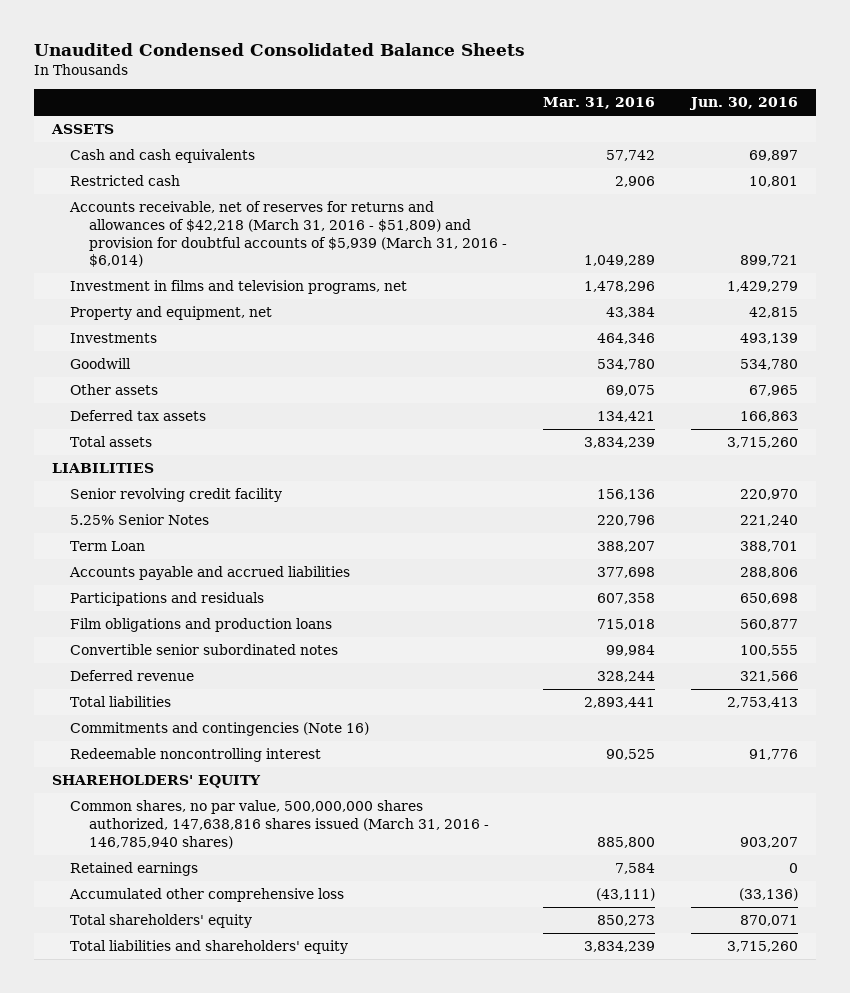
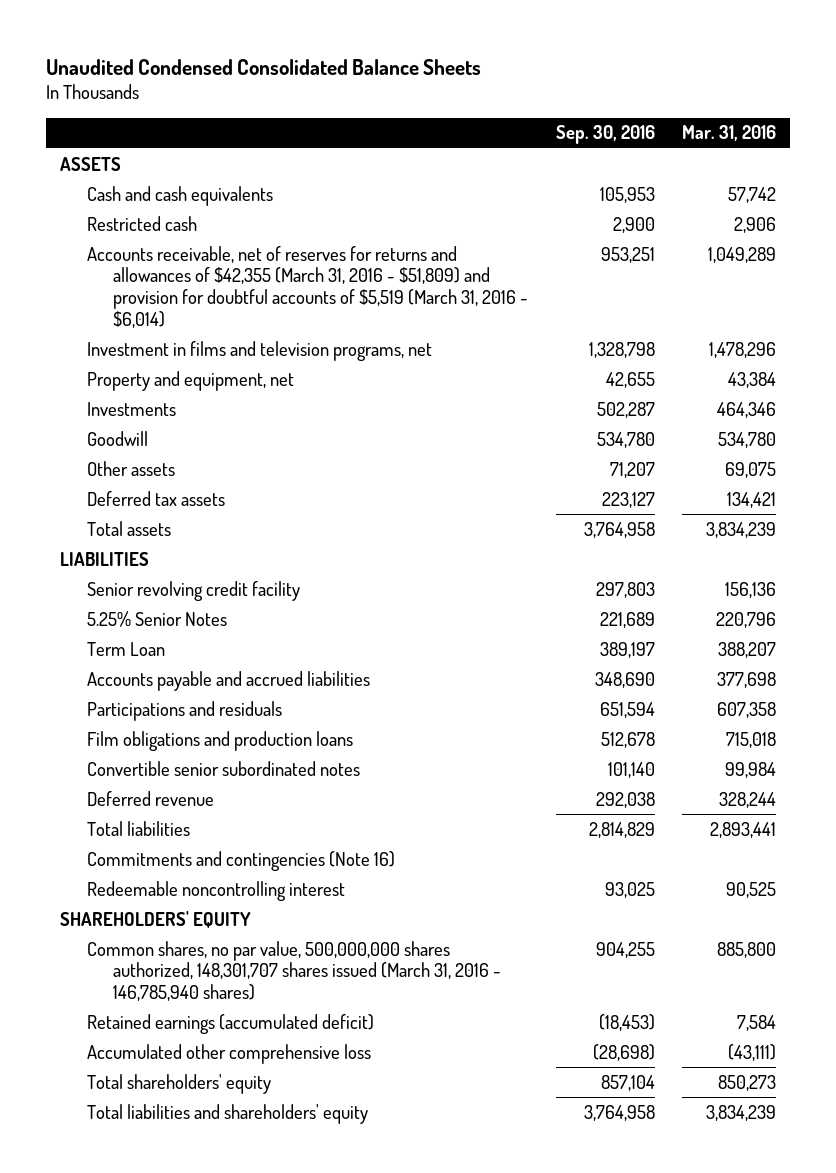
[688,97,798,111] Jun. 30, 2016 -> none
none -> [555,125,655,145] Sep. 30, 2016
[69,201,508,268] Accounts receivable, net of reserves for returns and allowances of $42,218 (March 31, 2016 - $51,809) and provision for doubtful accounts of $5,939 (March 31, 2016 - $6,014) -> [86,245,529,328] Accounts receivable, net of reserves for returns and allowances of $42,355 (March 31, 2016 - $51,809) and provision for doubtful accounts of $5,519 (March 31, 2016 - $6,014)
[70,800,490,849] Common shares, no par value, 500,000,000 shares authorized, 147,638,816 shares issued (March 31, 2016 - 146,785,940 shares) -> [86,940,502,1002] Common shares, no par value, 500,000,000 shares authorized, 148,301,707 shares issued (March 31, 2016 - 146,785,940 shares)
[70,862,199,877] Retained earnings -> [86,1013,374,1034] Retained earnings (accumulated deficit)

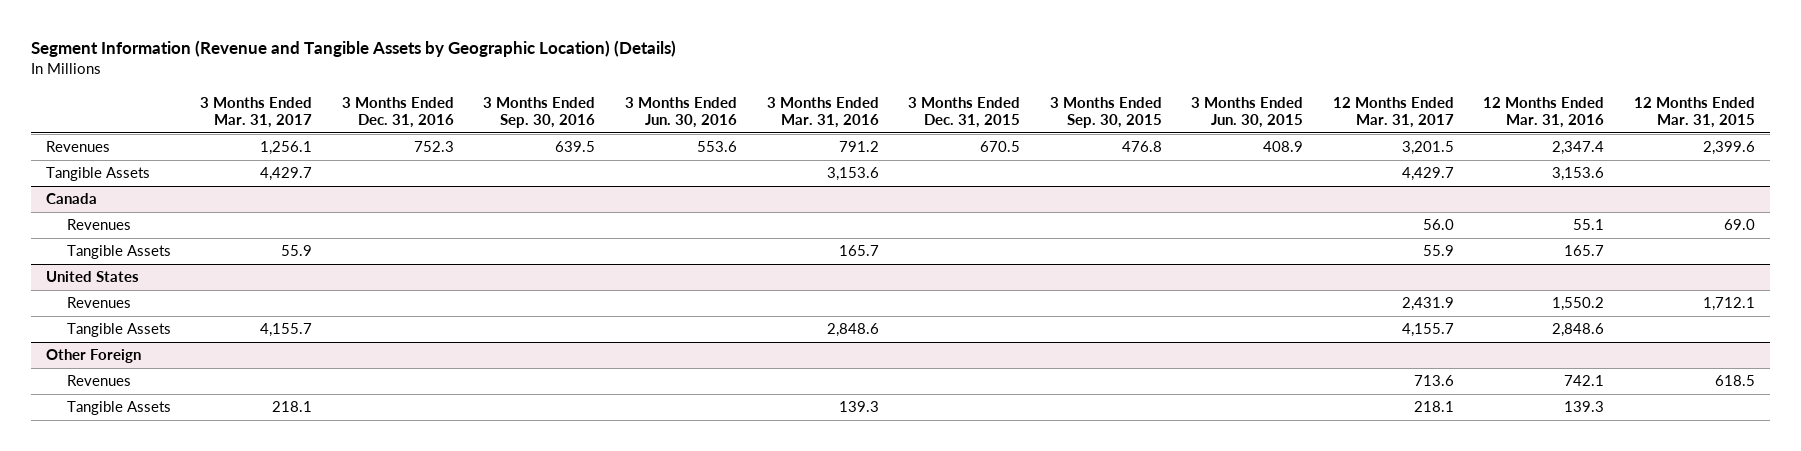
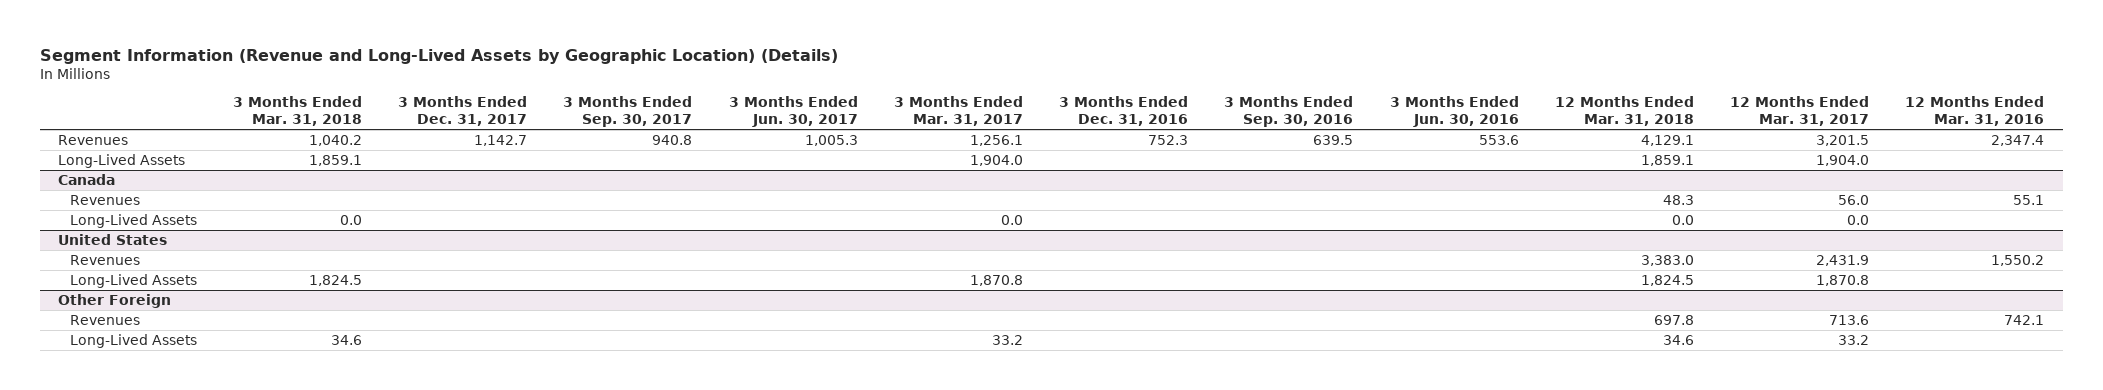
[31,40,677,58] Segment Information (Revenue and Tangible Assets by Geographic Location) (Details) -> [39,48,838,64] Segment Information (Revenue and Long-Lived Assets by Geographic Location) (Details)
[766,96,879,129] 3 Months Ended Mar. 31, 2016 -> none
[908,96,1021,129] 3 Months Ended Dec. 31, 2015 -> none
[1049,96,1162,129] 3 Months Ended Sep. 30, 2015 -> none
[1191,96,1304,129] 3 Months Ended Jun. 30, 2015 -> none
[1633,96,1755,129] 12 Months Ended Mar. 31, 2015 -> none
none -> [232,96,362,127] 3 Months Ended Mar. 31, 2018
none -> [398,96,528,127] 3 Months Ended Dec. 31, 2017
none -> [563,96,693,128] 3 Months Ended Sep. 30, 2017
none -> [728,96,858,128] 3 Months Ended Jun. 30, 2017
none -> [1554,96,1694,127] 12 Months Ended Mar. 31, 2018
[46,167,151,182] Tangible Assets -> none
none -> [58,154,186,169] Long-Lived Assets
[66,245,171,260] Tangible Assets -> none
none -> [69,214,197,229] Long-Lived Assets
[66,323,171,338] Tangible Assets -> none
none -> [69,274,197,289] Long-Lived Assets
[66,401,171,416] Tangible Assets -> none
none -> [69,334,197,349] Long-Lived Assets

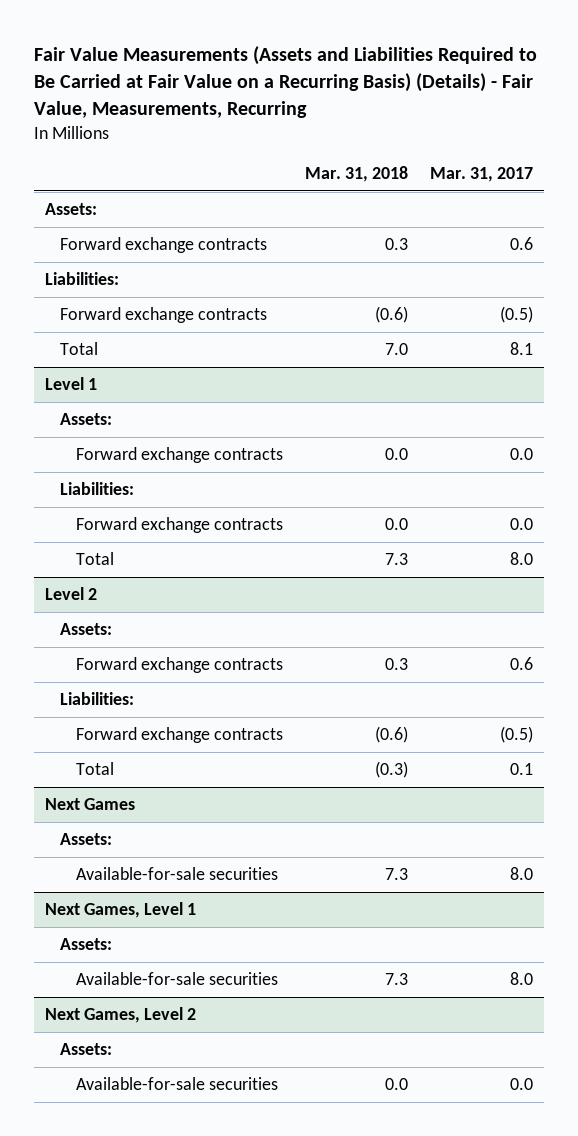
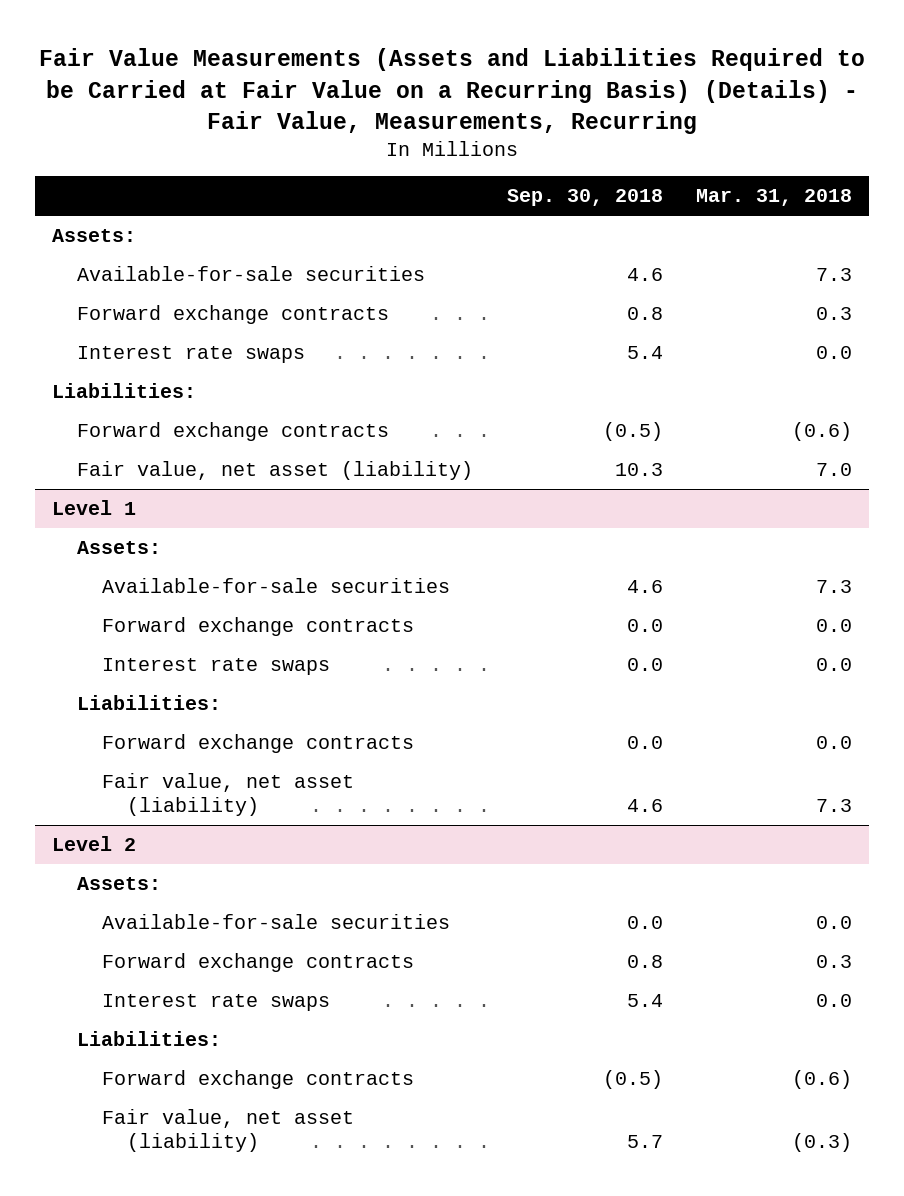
[33,46,537,119] Fair Value Measurements (Assets and Liabilities Required to Be Carried at Fair Value on a Recurring Basis) (Details) - Fair Value, Measurements, Recurring -> [39,48,866,134] Fair Value Measurements (Assets and Liabilities Required to be Carried at Fair Value on a Recurring Basis) (Details) - Fair Value, Measurements, Recurring
[430,167,534,183] Mar. 31, 2017 -> none
none -> [506,189,663,207] Sep. 30, 2018
none -> [76,266,425,282] Available-for-sale securities
none -> [76,346,305,364] Interest rate swaps
[60,341,99,355] Total -> [76,461,473,481] Fair value, net asset (liability)
none -> [101,578,450,594] Available-for-sale securities
none -> [101,658,330,676] Interest rate swaps
[75,551,114,565] Total -> [101,773,354,817] Fair value, net asset (liability)
none -> [101,914,450,930] Available-for-sale securities
none -> [101,994,330,1012] Interest rate swaps
[45,797,136,810] Next Games -> none
[60,832,113,845] Assets: -> none
[75,866,278,880] Available-for-sale securities -> none
[45,901,197,918] Next Games, Level 1 -> none
[60,937,113,950] Assets: -> none
[75,971,278,985] Available-for-sale securities -> none
[45,1006,197,1023] Next Games, Level 2 -> none
[60,1042,113,1055] Assets: -> none
[75,1076,278,1090] Available-for-sale securities -> none
[75,761,114,775] Total -> [101,1109,354,1153] Fair value, net asset (liability)

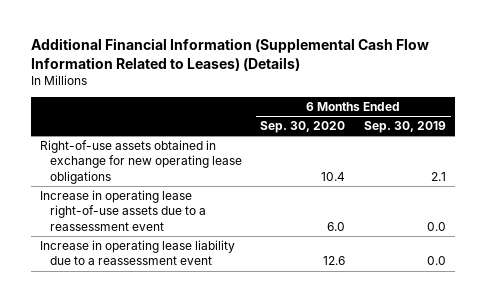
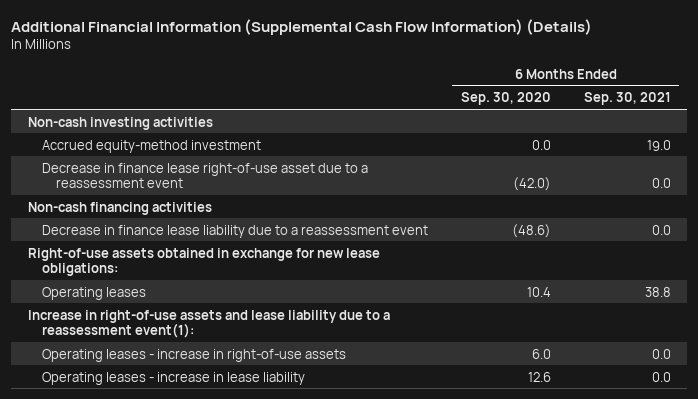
[30,37,429,71] Additional Financial Information (Supplemental Cash Flow Information Related to Leases) (Details) -> [11,18,593,35] Additional Financial Information (Supplemental Cash Flow Information) (Details)
[364,121,447,134] Sep. 30, 2019 -> none
none -> [583,92,671,106] Sep. 30, 2021
none -> [27,116,213,130] Non-cash investing activities
none -> [41,139,261,153] Accrued equity-method investment
none -> [41,162,368,188] Decrease in finance lease right-of-use asset due to a reassessment event
none -> [27,201,212,215] Non-cash financing activities
none -> [41,224,428,238] Decrease in finance lease liability due to a reassessment event
none -> [27,247,380,276] Right-of-use assets obtained in exchange for new lease obligations:
[40,139,242,184] Right-of-use assets obtained in exchange for new operating lease obligations -> [41,286,146,300] Operating leases
none -> [27,309,390,338] Increase in right-of-use assets and lease liability due to a reassessment event(1):
[40,189,206,231] Increase in operating lease right-of-use assets due to a reassessment event -> [41,348,346,362] Operating leases - increase in right-of-use assets
[40,239,236,266] Increase in operating lease liability due to a reassessment event -> [41,371,305,385] Operating leases - increase in lease liability

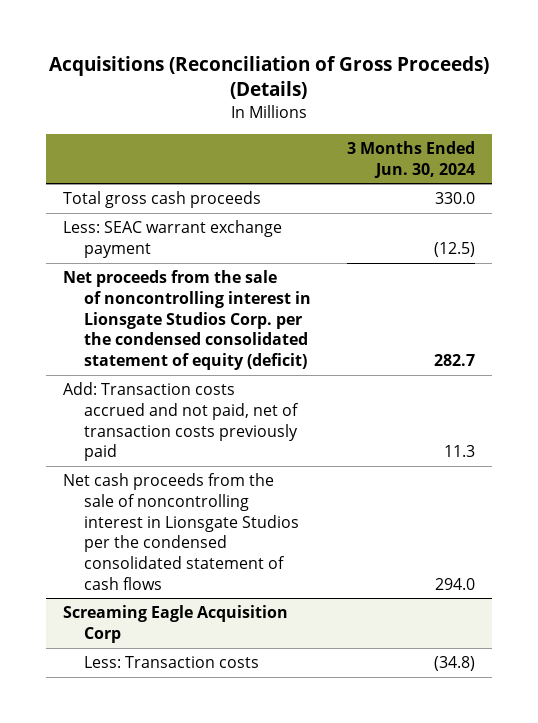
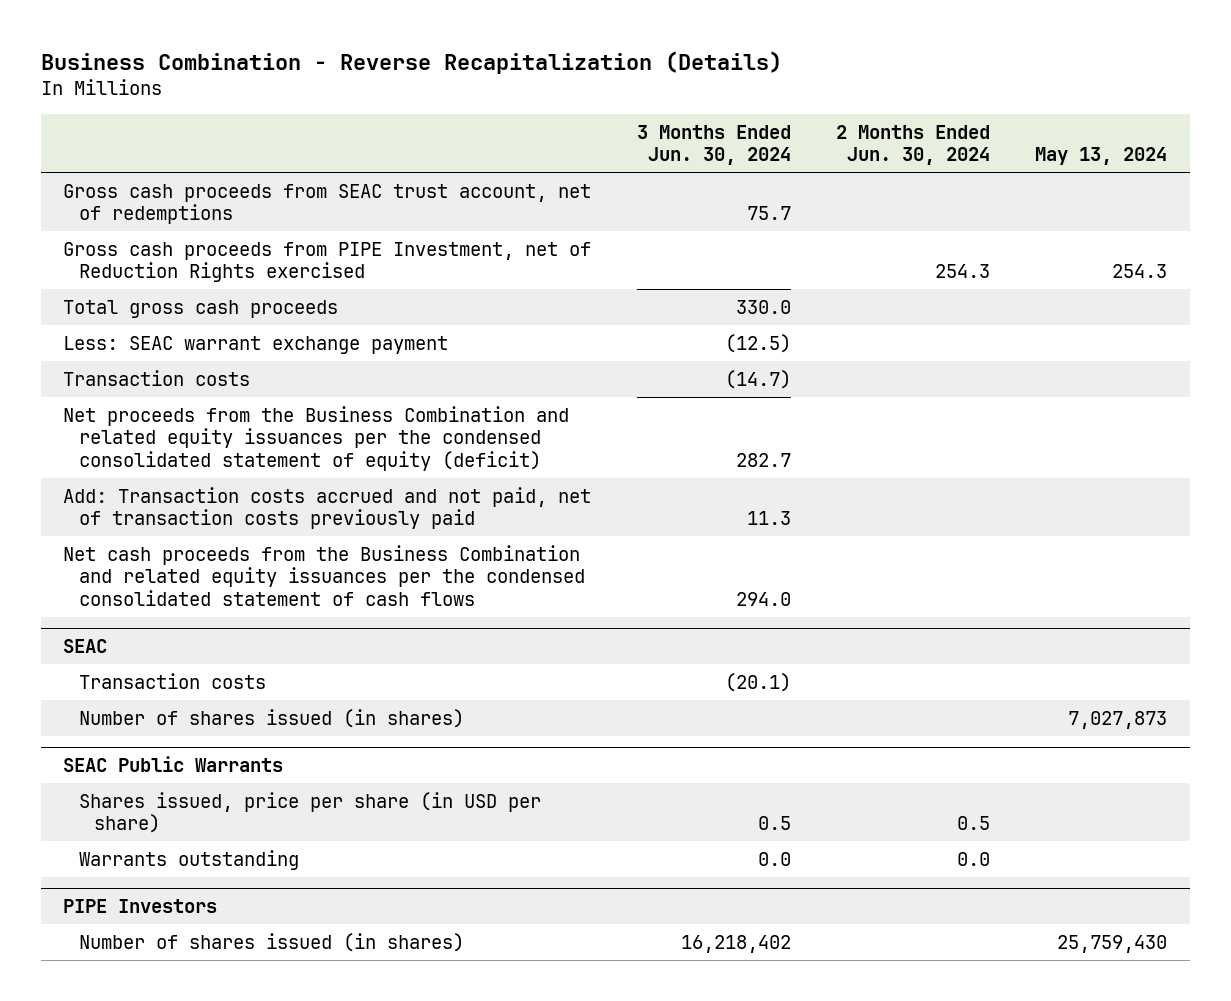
[49,55,490,99] Acquisitions (Reconciliation of Gross Proceeds) (Details) -> [40,50,782,74] Business Combination - Reverse Recapitalization (Details)
none -> [835,124,990,166] 2 Months Ended Jun. 30, 2024
none -> [1035,147,1168,166] May 13, 2024
none -> [63,183,592,225] Gross cash proceeds from SEAC trust account, net of redemptions
none -> [63,241,592,283] Gross cash proceeds from PIPE Investment, net of Reduction Rights exercised
none -> [63,369,251,386] Transaction costs
[63,270,312,370] Net proceeds from the sale of noncontrolling interest in Lionsgate Studios Corp. per the condensed consolidated statement of equity (deficit) -> [63,405,570,471] Net proceeds from the Business Combination and related equity issuances per the condensed consolidated statement of equity (deficit)
[63,473,300,590] Net cash proceeds from the sale of noncontrolling interest in Lionsgate Studios per the condensed consolidated statement of cash flows -> [63,544,585,606] Net cash proceeds from the Business Combination and related equity issuances per the condensed consolidated statement of cash flows
[63,605,289,643] Screaming Eagle Acquisition Corp -> [63,639,108,654] SEAC
[84,656,260,669] Less: Transaction costs -> [78,672,266,689] Transaction costs
[433,656,475,672] (34.8) -> [724,672,791,692] (20.1)
none -> [78,708,464,728] Number of shares issued (in shares)
none -> [63,756,284,773] SEAC Public Warrants
none -> [78,791,541,834] Shares issued, price per share (in USD per share)
none -> [78,849,299,870] Warrants outstanding
none -> [63,899,218,914] PIPE Investors
none -> [78,932,464,952] Number of shares issued (in shares)

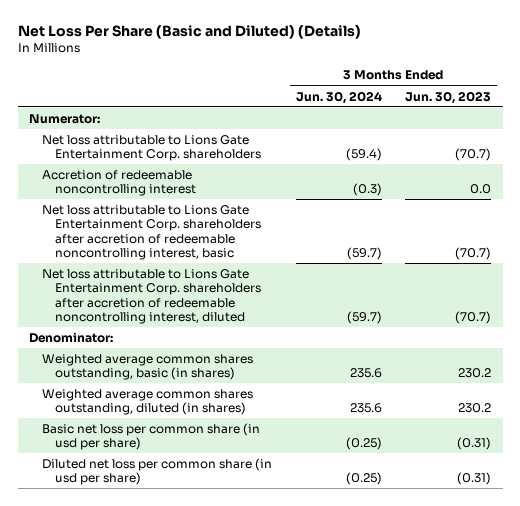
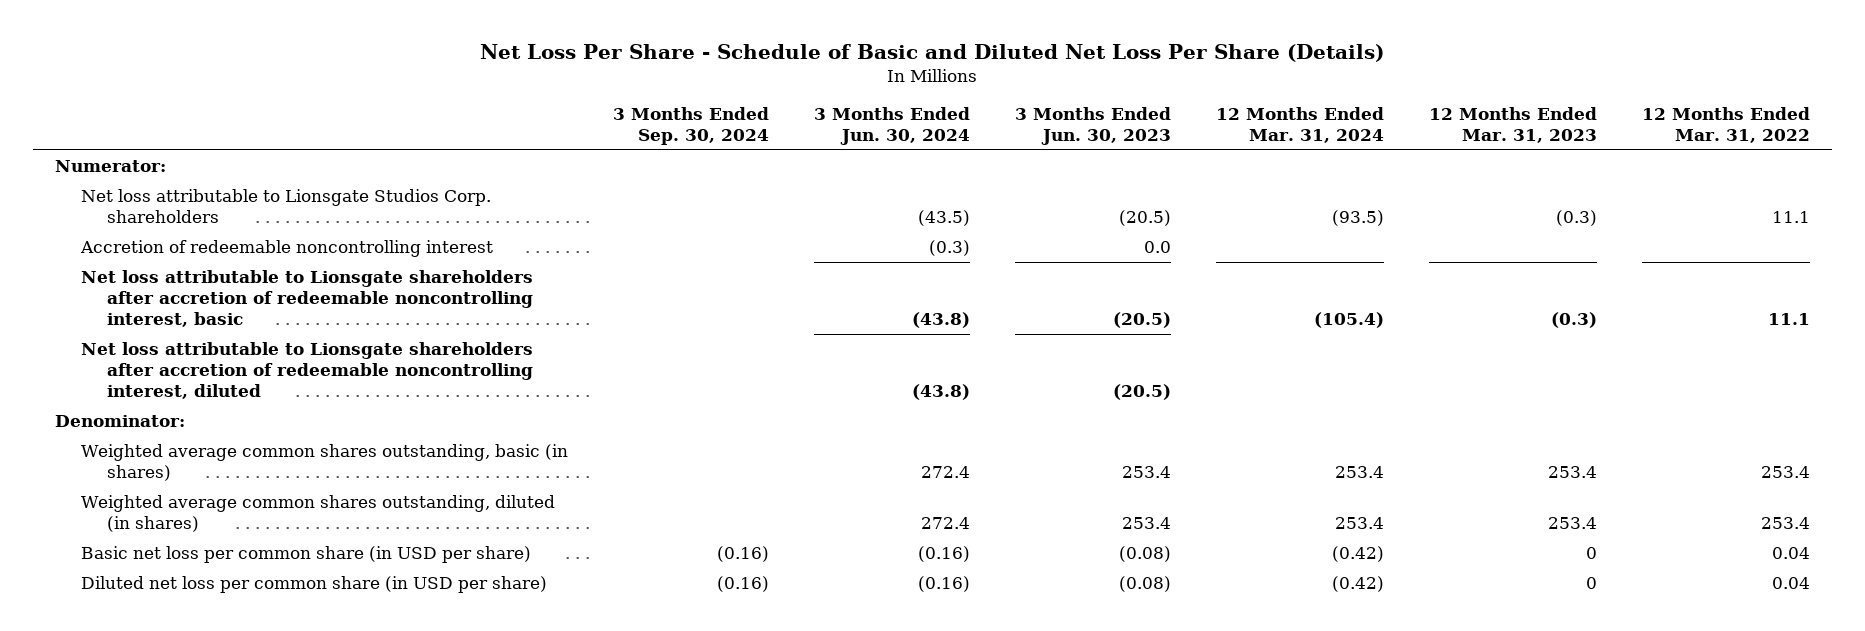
[17,25,361,40] Net Loss Per Share (Basic and Diluted) (Details) -> [480,43,1385,62] Net Loss Per Share - Schedule of Basic and Diluted Net Loss Per Share (Details)
none -> [612,107,769,145] 3 Months Ended Sep. 30, 2024
none -> [1215,107,1384,143] 12 Months Ended Mar. 31, 2024
none -> [1428,107,1597,143] 12 Months Ended Mar. 31, 2023
none -> [1641,107,1810,143] 12 Months Ended Mar. 31, 2022
[42,134,261,162] Net loss attributable to Lions Gate Entertainment Corp. shareholders -> [80,189,491,224] Net loss attributable to Lionsgate Studios Corp. shareholders
[345,148,382,162] (59.4) -> [917,210,970,227] (43.5)
[454,148,491,162] (70.7) -> [1118,210,1171,227] (20.5)
[42,204,261,261] Net loss attributable to Lions Gate Entertainment Corp. shareholders after accretion of redeemable noncontrolling interest, basic -> [80,270,533,327] Net loss attributable to Lionsgate shareholders after accretion of redeemable noncontrolling interest, basic
[346,247,382,261] (59.7) -> [911,311,970,328] (43.8)
[454,247,491,261] (70.7) -> [1112,311,1171,328] (20.5)
[42,268,261,325] Net loss attributable to Lions Gate Entertainment Corp. shareholders after accretion of redeemable noncontrolling interest, diluted -> [80,342,533,399] Net loss attributable to Lionsgate shareholders after accretion of redeemable noncontrolling interest, diluted
[346,311,382,325] (59.7) -> [911,383,970,400] (43.8)
[454,311,491,325] (70.7) -> [1112,383,1171,400] (20.5)
[349,368,382,379] 235.6 -> [920,466,970,479] 272.4
[457,368,491,379] 230.2 -> [1121,466,1171,479] 253.4
[349,403,382,414] 235.6 -> [920,517,970,530] 272.4
[457,403,491,414] 230.2 -> [1121,517,1171,530] 253.4
[42,422,261,451] Basic net loss per common share (in usd per share) -> [80,546,531,564] Basic net loss per common share (in USD per share)
[345,437,382,451] (0.25) -> [917,546,970,563] (0.16)
[456,437,491,451] (0.31) -> [1118,546,1171,563] (0.08)
[42,457,273,486] Diluted net loss per common share (in usd per share) -> [80,576,547,594] Diluted net loss per common share (in USD per share)
[345,472,382,486] (0.25) -> [917,576,970,593] (0.16)
[456,472,491,486] (0.31) -> [1118,576,1171,593] (0.08)

